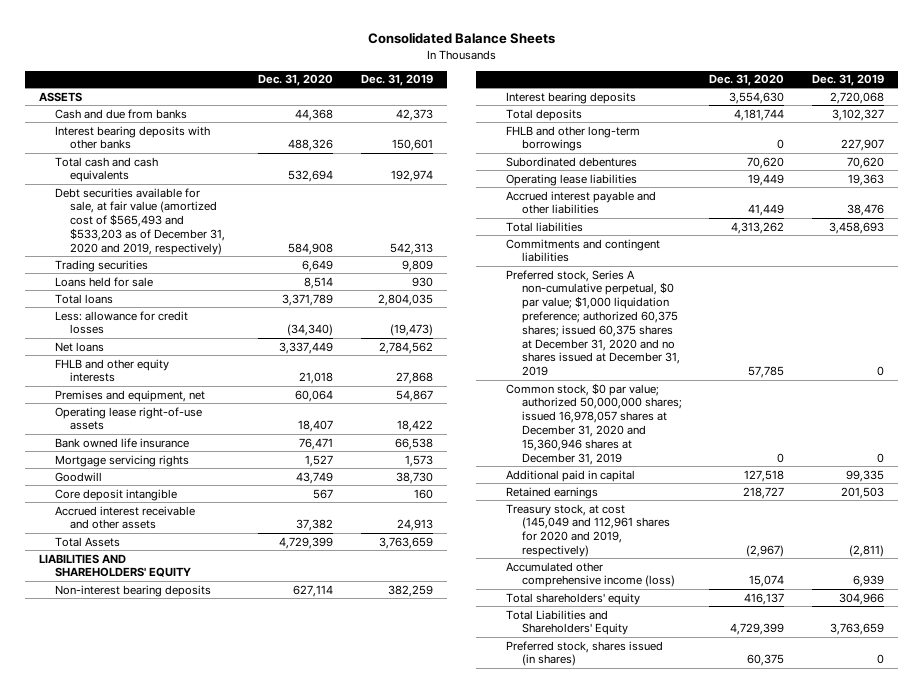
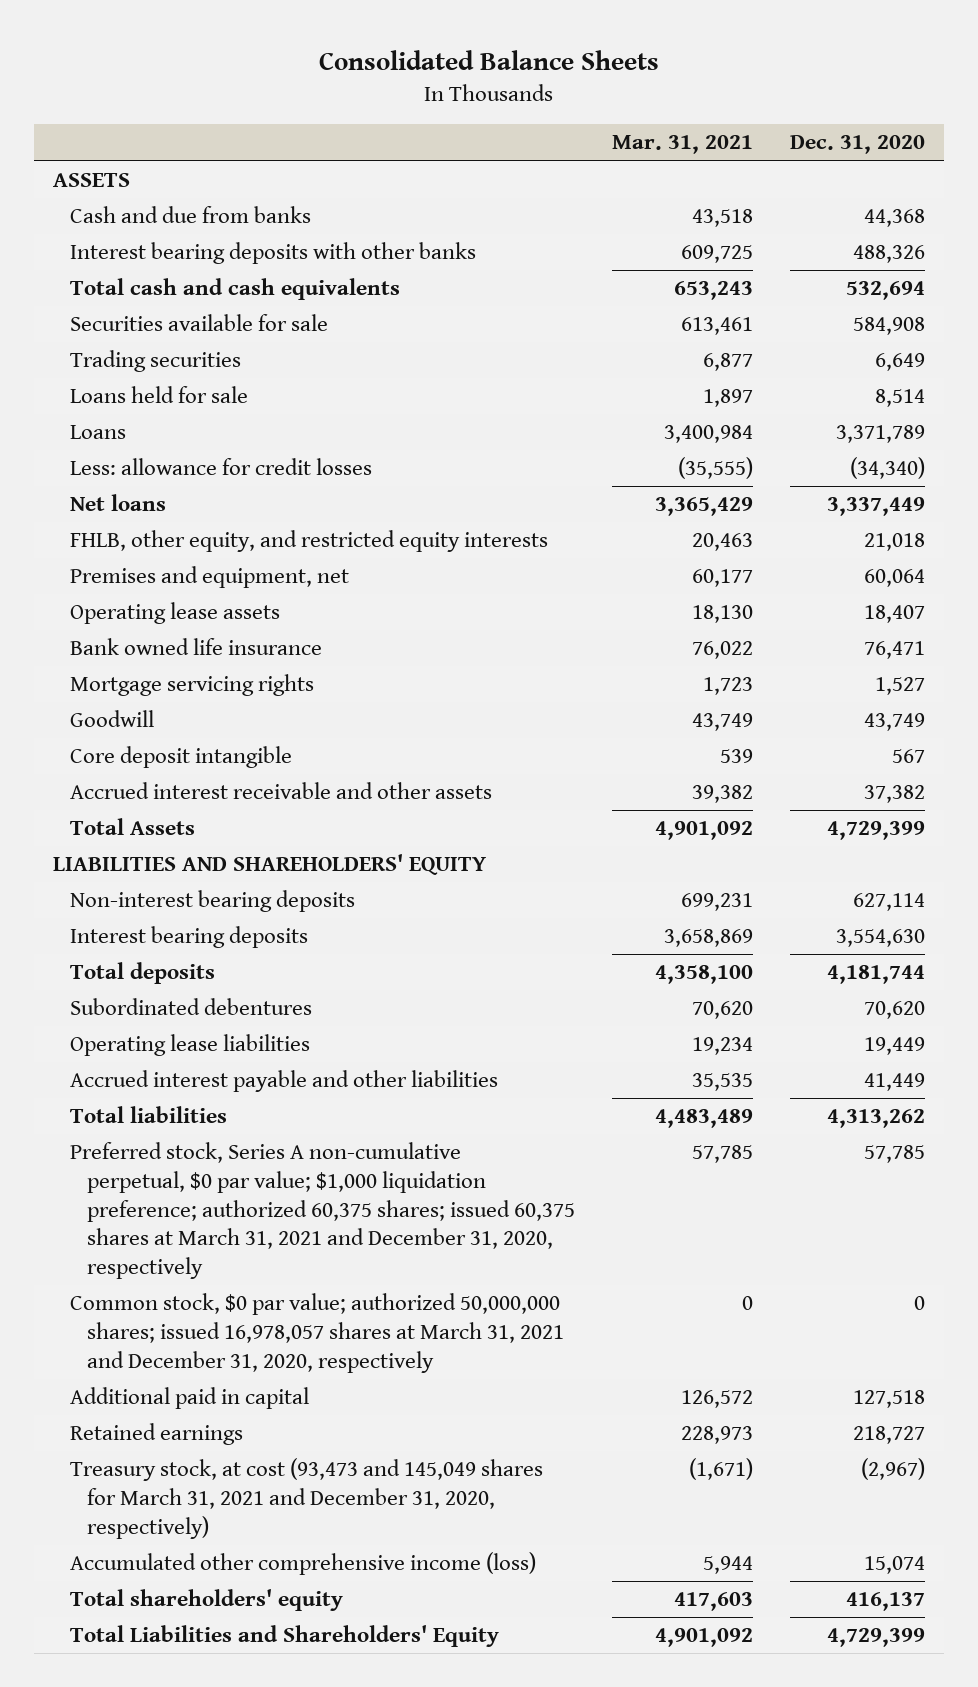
[361,74,434,87] Dec. 31, 2019 -> none
none -> [612,135,754,155] Mar. 31, 2021
[54,187,226,255] Debt securities available for sale, at fair value (amortized cost of $565,493 and $533,203 as of December 31, 2020 and 2019, respectively) -> [69,314,328,332] Securities available for sale
[54,293,113,304] Total loans -> [69,425,126,440] Loans
[54,358,169,383] FHLB and other equity interests -> [69,530,548,553] FHLB, other equity, and restricted equity interests
[54,406,202,431] Operating lease right-of-use assets -> [69,602,280,625] Operating lease assets
[505,125,640,152] FHLB and other long-term borrowings -> none
[505,238,660,263] Commitments and contingent liabilities -> none
[505,269,680,377] Preferred stock, Series A non-cumulative perpetual, $0 par value; $1,000 liquidation preference; authorized 60,375 shares; issued 60,375 shares at December 31, 2020 and no shares issued at December 31, 2019 -> [69,1142,575,1280] Preferred stock, Series A non-cumulative perpetual, $0 par value; $1,000 liquidation preference; authorized 60,375 shares; issued 60,375 shares at March 31, 2021 and December 31, 2020, respectively
[505,382,682,465] Common stock, $0 par value; authorized 50,000,000 shares; issued 16,978,057 shares at December 31, 2020 and 15,360,946 shares at December 31, 2019 -> [69,1293,564,1373] Common stock, $0 par value; authorized 50,000,000 shares; issued 16,978,057 shares at March 31, 2021 and December 31, 2020, respectively
[505,503,670,558] Treasury stock, at cost (145,049 and 112,961 shares for 2020 and 2019, respectively) -> [69,1458,543,1539] Treasury stock, at cost (93,473 and 145,049 shares for March 31, 2021 and December 31, 2020, respectively)
[505,640,663,667] Preferred stock, shares issued (in shares) -> none

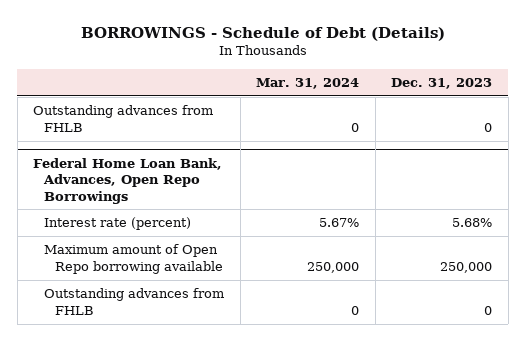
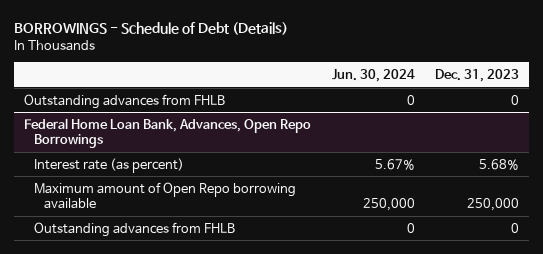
[256,77,360,89] Mar. 31, 2024 -> none
none -> [331,69,415,83] Jun. 30, 2024
[44,217,192,231] Interest rate (percent) -> [34,157,185,173] Interest rate (as percent)

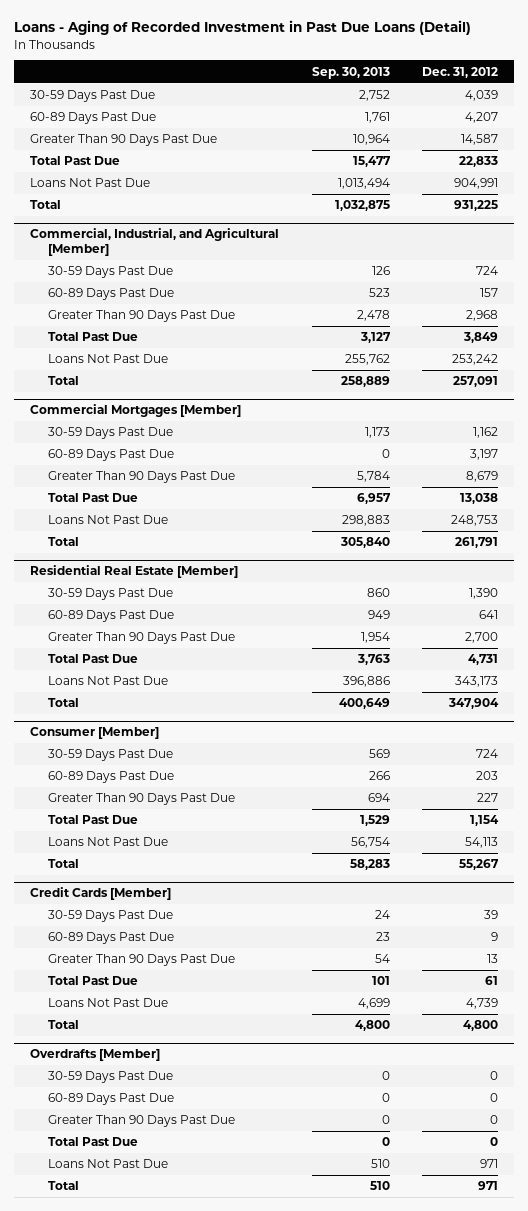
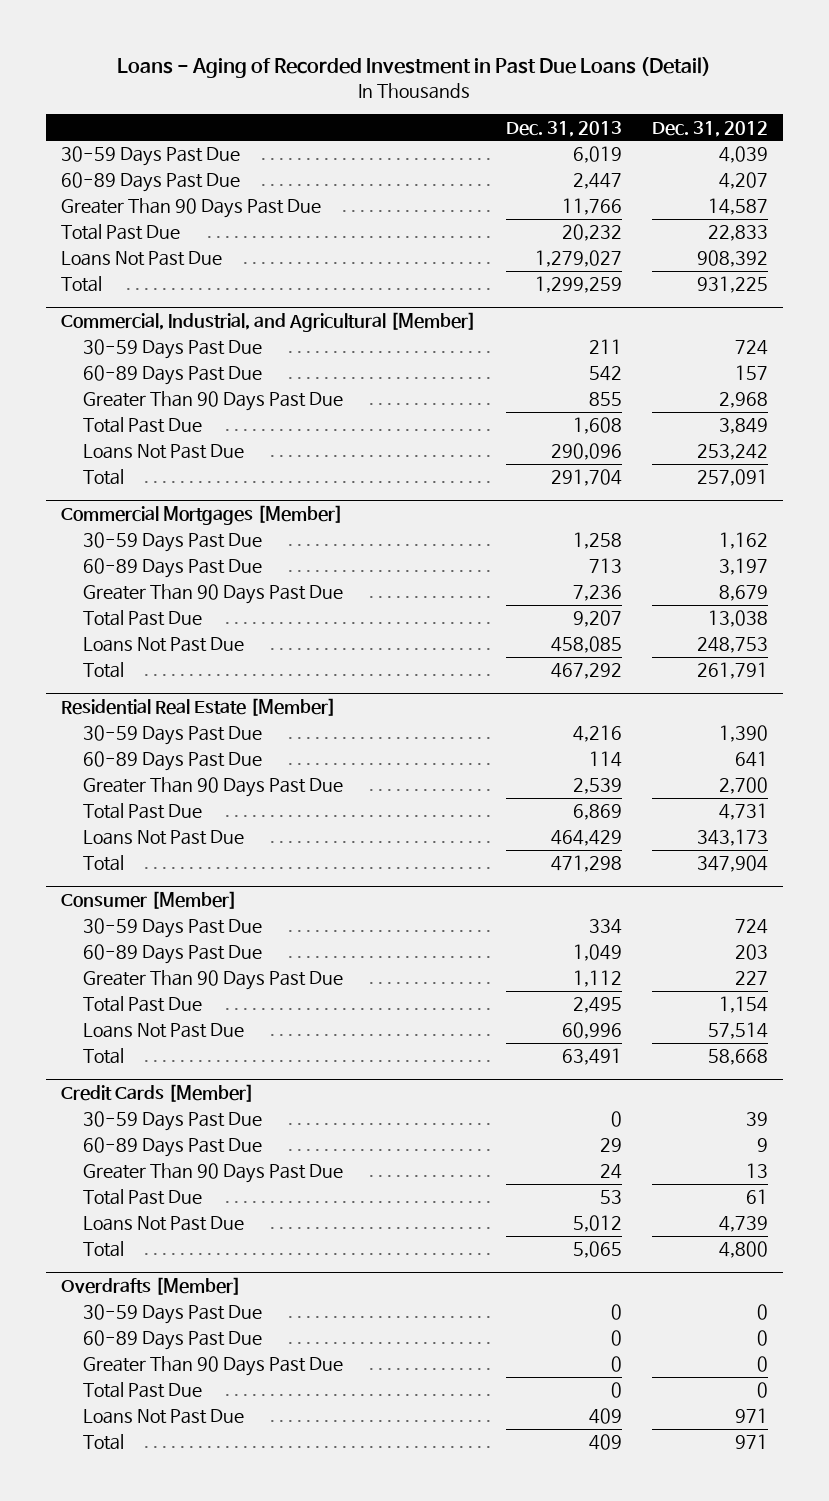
[311,66,390,79] Sep. 30, 2013 -> none
none -> [505,120,622,137] Dec. 31, 2013
[454,178,499,190] 904,991 -> [697,250,769,268] 908,392
[465,837,499,849] 54,113 -> [708,1022,769,1040] 57,514
[459,859,500,871] 55,267 -> [708,1049,769,1066] 58,668

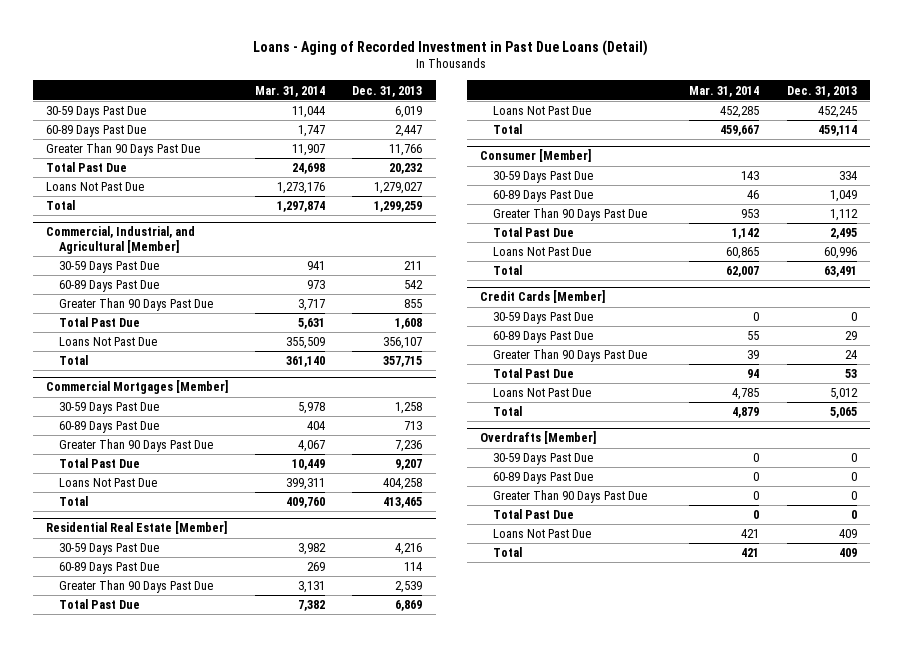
[652,120,769,137] Dec. 31, 2012 -> none
none -> [255,85,326,97] Mar. 31, 2014
[550,443,622,461] 290,096 -> [383,337,423,350] 356,107
[550,469,622,487] 291,704 -> [383,356,423,368] 357,715
[550,636,622,654] 458,085 -> [383,478,423,491] 404,258
[550,663,622,680] 467,292 -> [383,497,423,509] 413,465
[550,830,622,847] 464,429 -> [817,106,857,119] 452,245
[550,855,622,873] 471,298 -> [817,125,857,137] 459,114

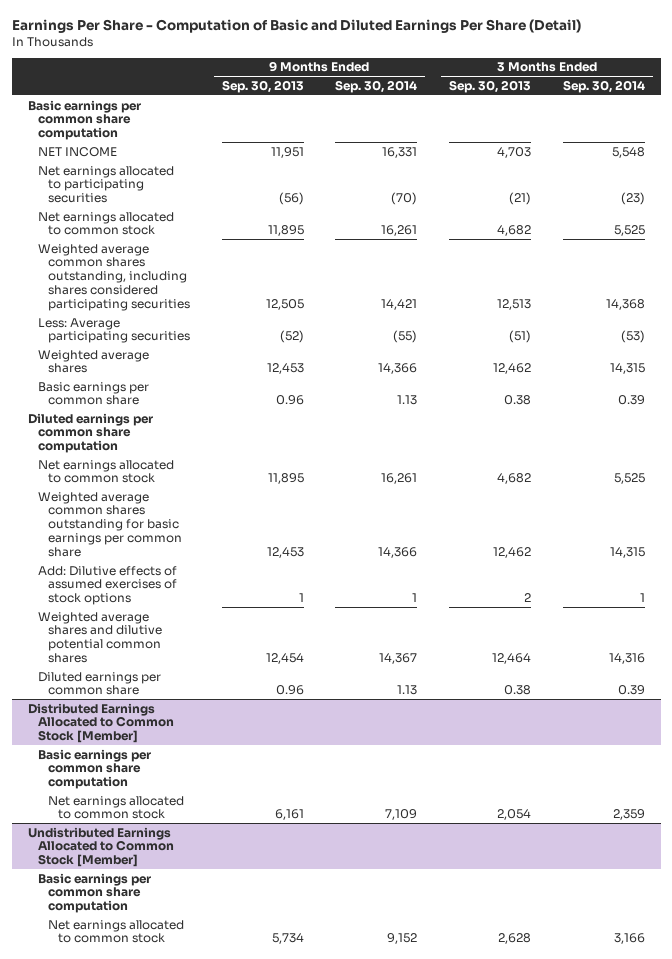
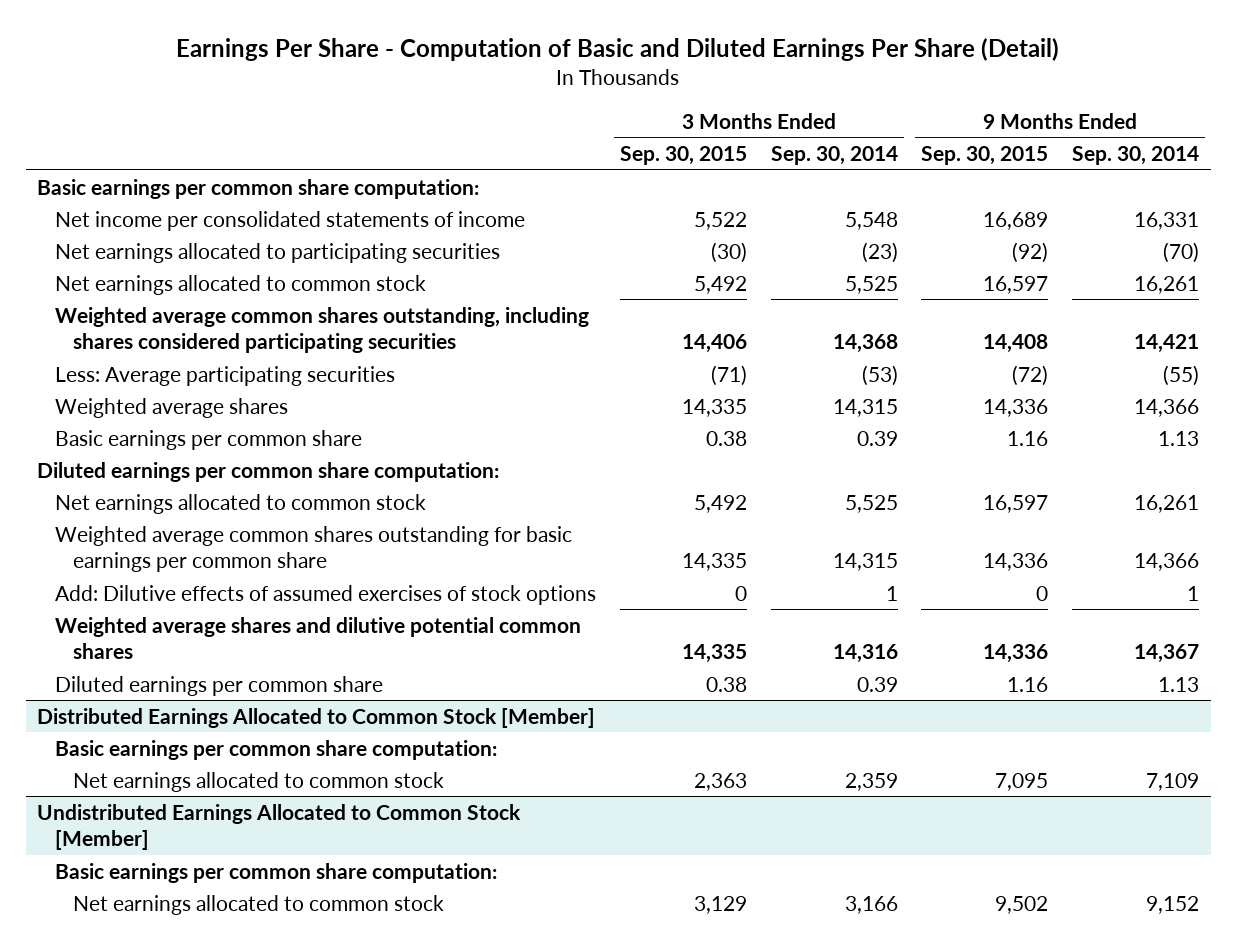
[221,79,304,93] Sep. 30, 2013 -> none
[449,79,532,93] Sep. 30, 2013 -> none
none -> [619,146,747,166] Sep. 30, 2015
none -> [921,146,1049,166] Sep. 30, 2015
[27,99,141,141] Basic earnings per common share computation -> [37,178,480,199] Basic earnings per common share computation:
[37,146,117,157] NET INCOME -> [55,210,526,231] Net income per consolidated statements of income
[27,412,153,454] Diluted earnings per common share computation -> [37,461,500,482] Diluted earnings per common share computation:
[37,748,151,790] Basic earnings per common share computation -> [55,739,498,760] Basic earnings per common share computation:
[37,872,151,914] Basic earnings per common share computation -> [55,862,498,883] Basic earnings per common share computation:

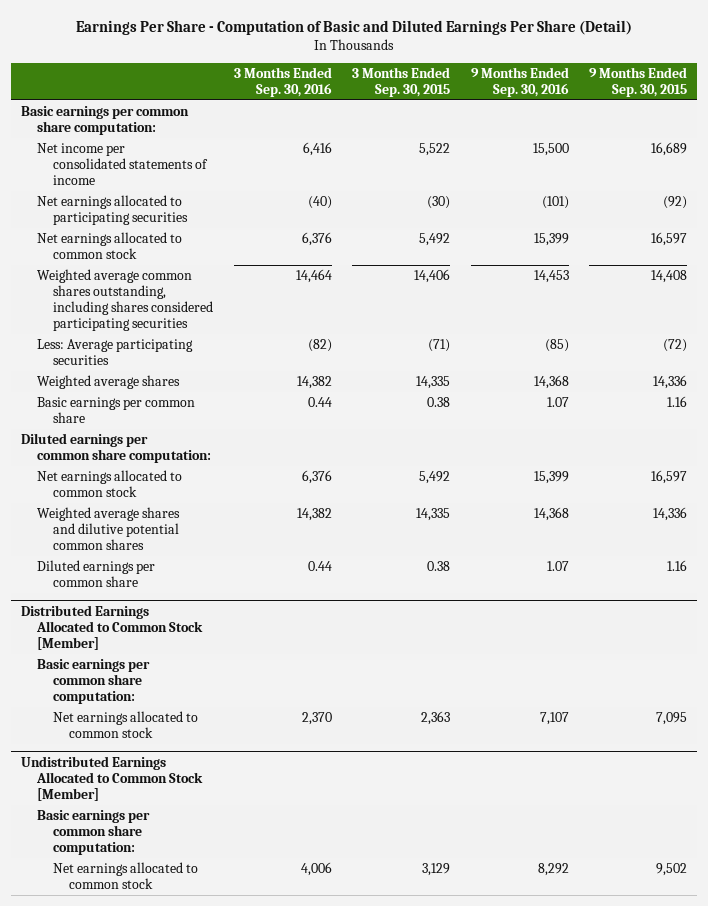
[770,146,898,166] Sep. 30, 2014 -> none
[1072,146,1200,166] Sep. 30, 2014 -> none
none -> [233,66,332,97] 3 Months Ended Sep. 30, 2016
none -> [470,66,569,97] 9 Months Ended Sep. 30, 2016
[55,525,573,572] Weighted average common shares outstanding for basic earnings per common share -> none
[55,584,597,605] Add: Dilutive effects of assumed exercises of stock options -> none

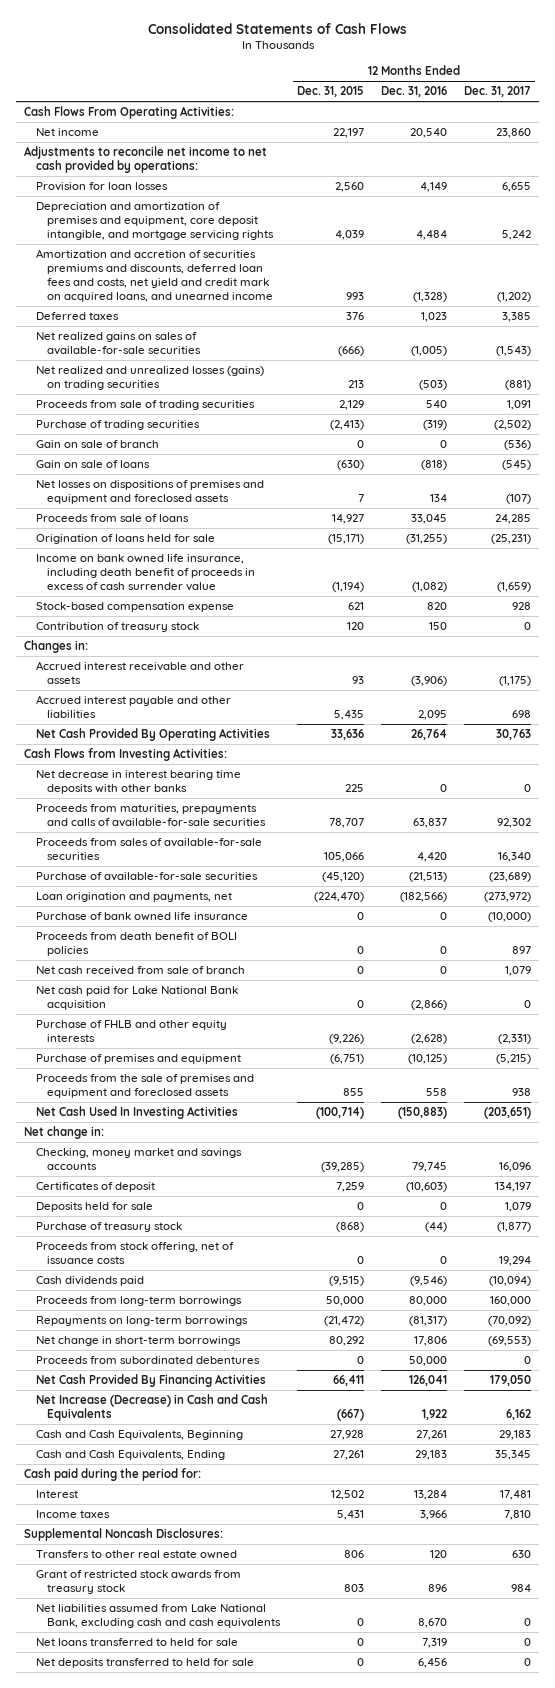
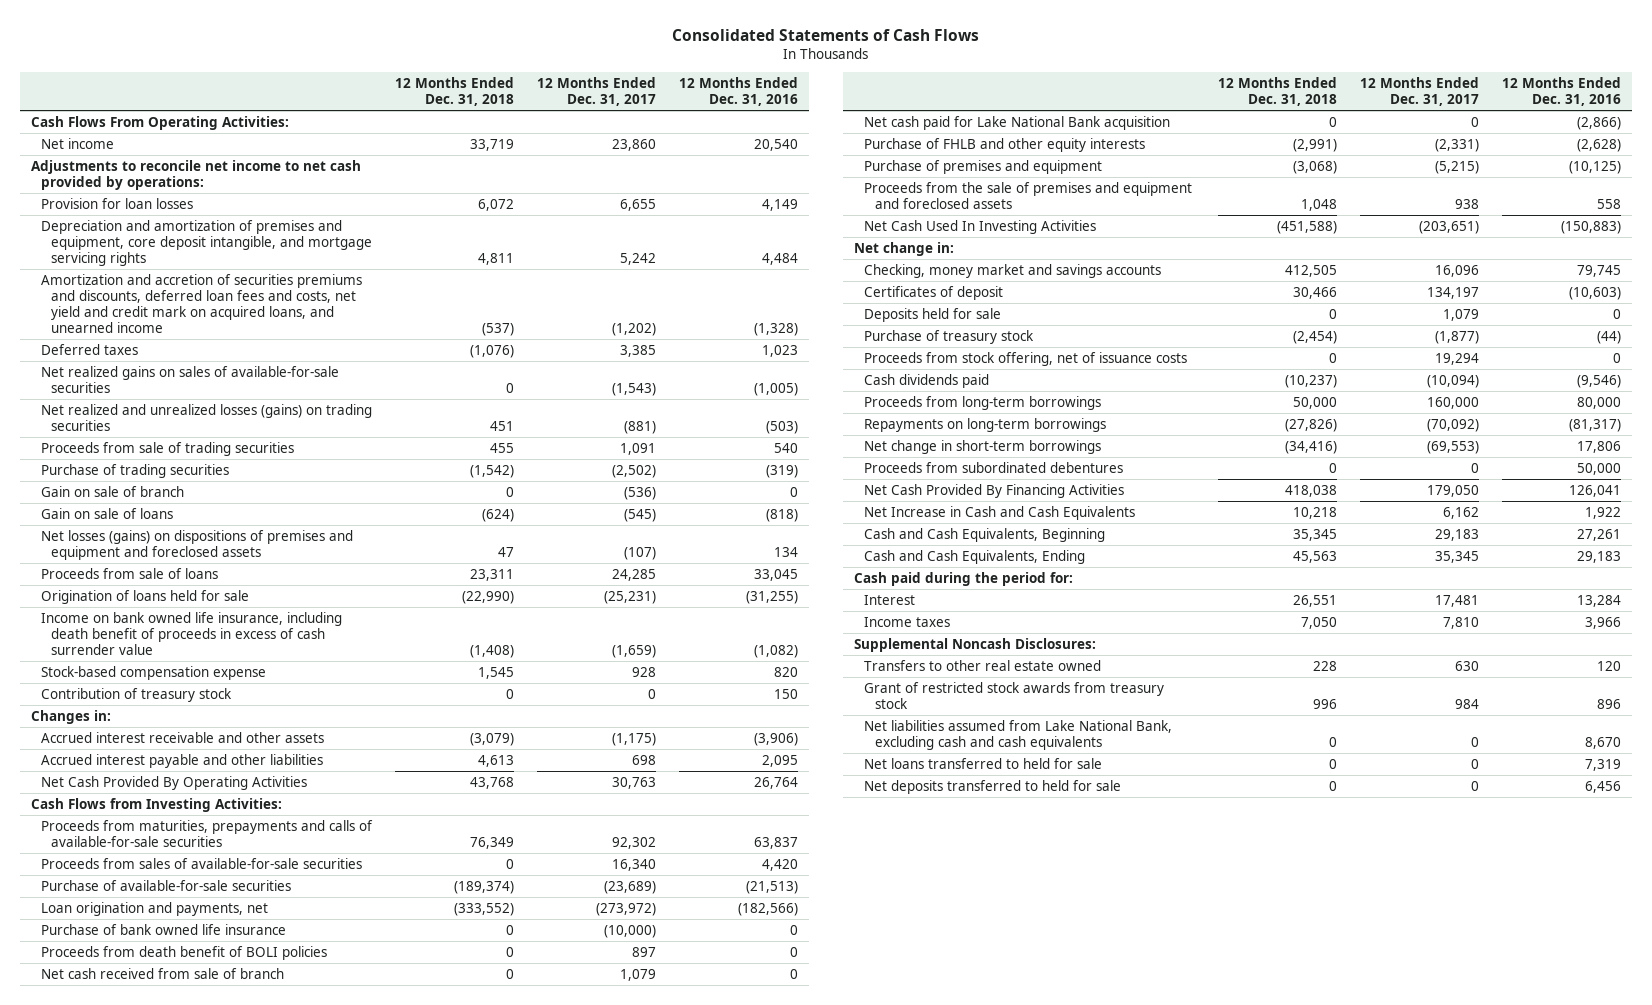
[296,86,364,98] Dec. 31, 2015 -> none
none -> [395,77,515,107] 12 Months Ended Dec. 31, 2018
[35,480,264,504] Net losses on dispositions of premises and equipment and foreclosed assets -> [41,529,354,560] Net losses (gains) on dispositions of premises and equipment and foreclosed assets
[35,770,241,794] Net decrease in interest bearing time deposits with other banks -> none
[35,1394,268,1421] Net Increase (Decrease) in Cash and Cash Equivalents -> [864,505,1136,520] Net Increase in Cash and Cash Equivalents

